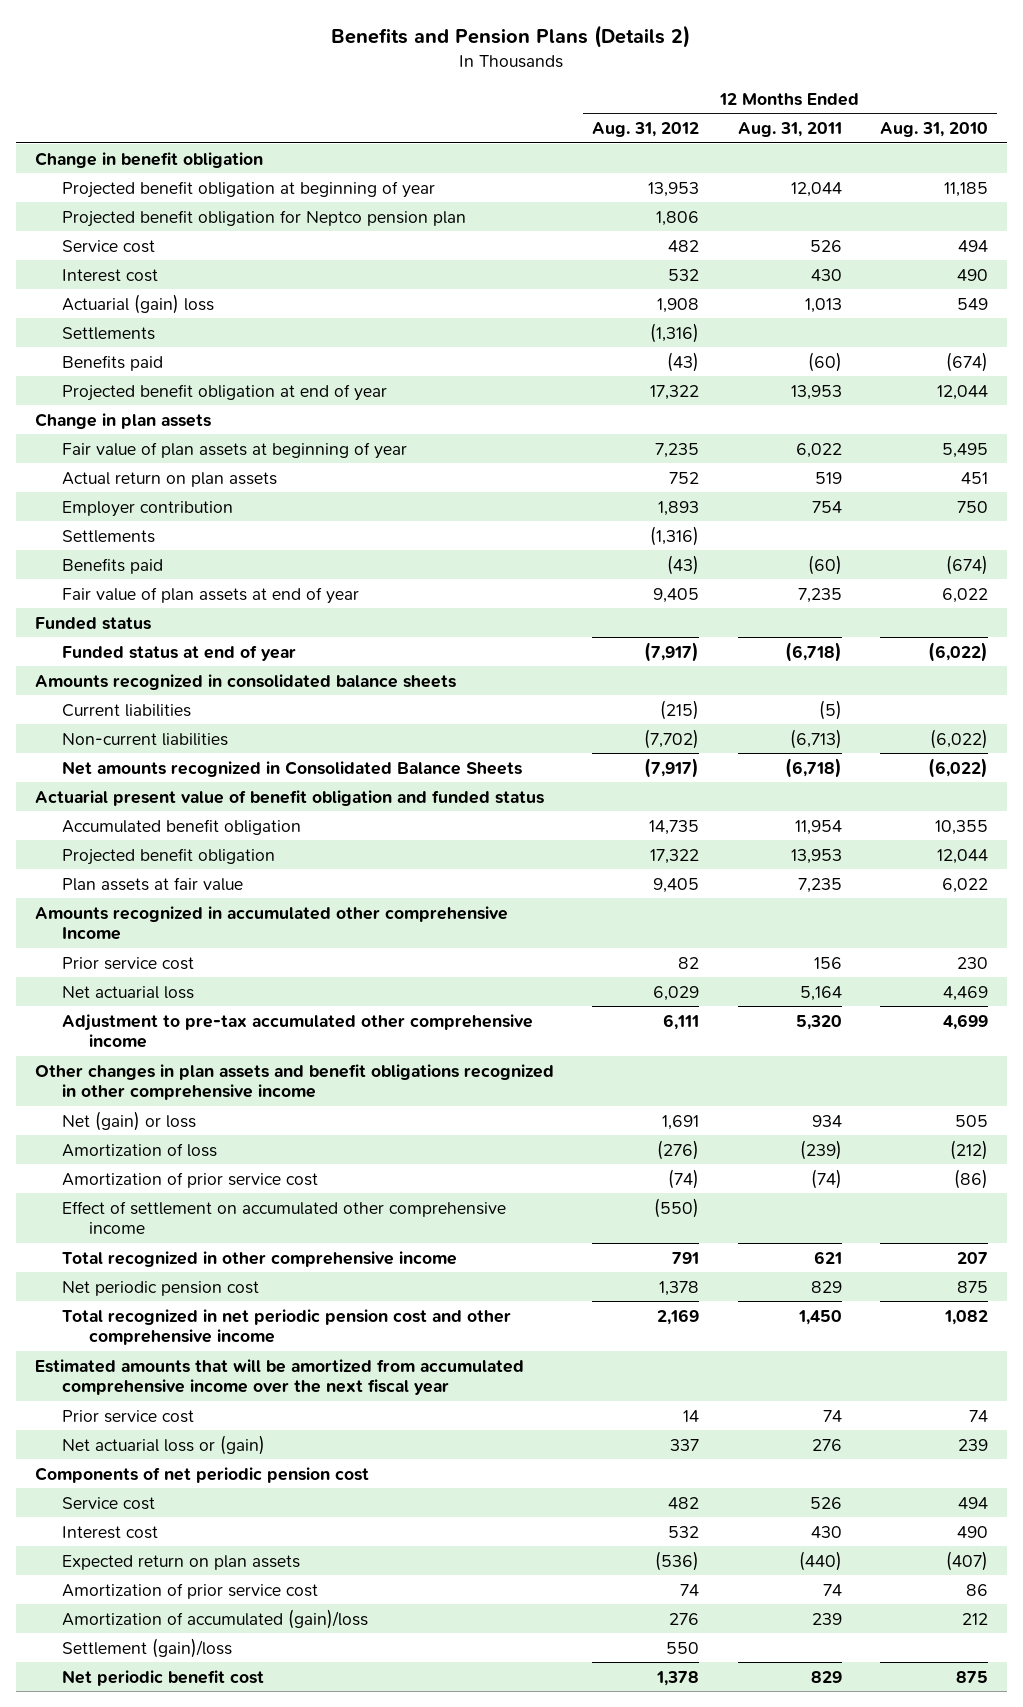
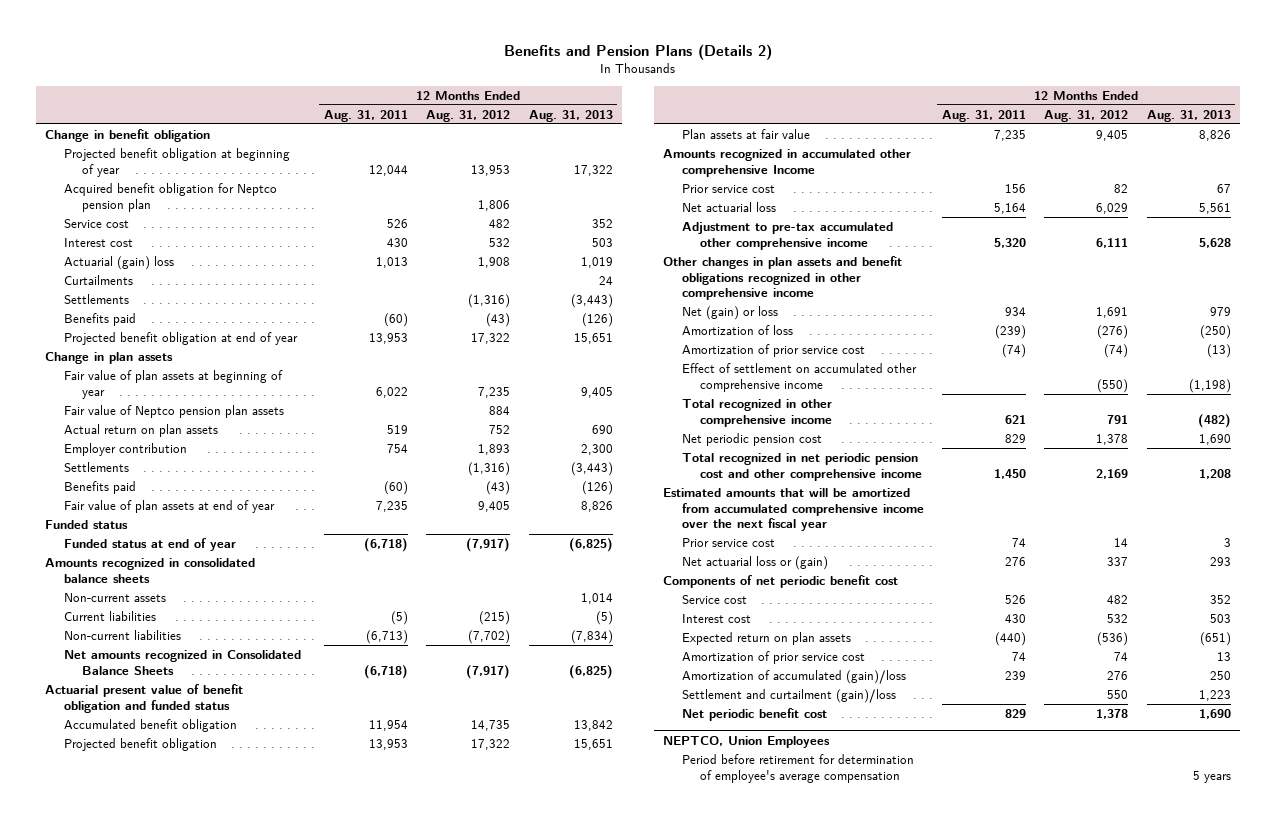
[879,122,988,138] Aug. 31, 2010 -> none
none -> [528,109,613,122] Aug. 31, 2013
[62,209,467,227] Projected benefit obligation for Neptco pension plan -> [63,182,277,212] Acquired benefit obligation for Neptco pension plan
none -> [63,274,133,285] Curtailments
none -> [63,404,284,418] Fair value of Neptco pension plan assets
none -> [63,592,166,602] Non-current assets
[35,1466,370,1483] Components of net periodic pension cost -> [663,574,899,588] Components of net periodic benefit cost
[62,1637,233,1658] Settlement (gain)/loss -> [681,688,896,703] Settlement and curtailment (gain)/loss
none -> [663,735,831,748] NEPTCO, Union Employees
none -> [681,753,914,783] Period before retirement for determination of employee's average compensation

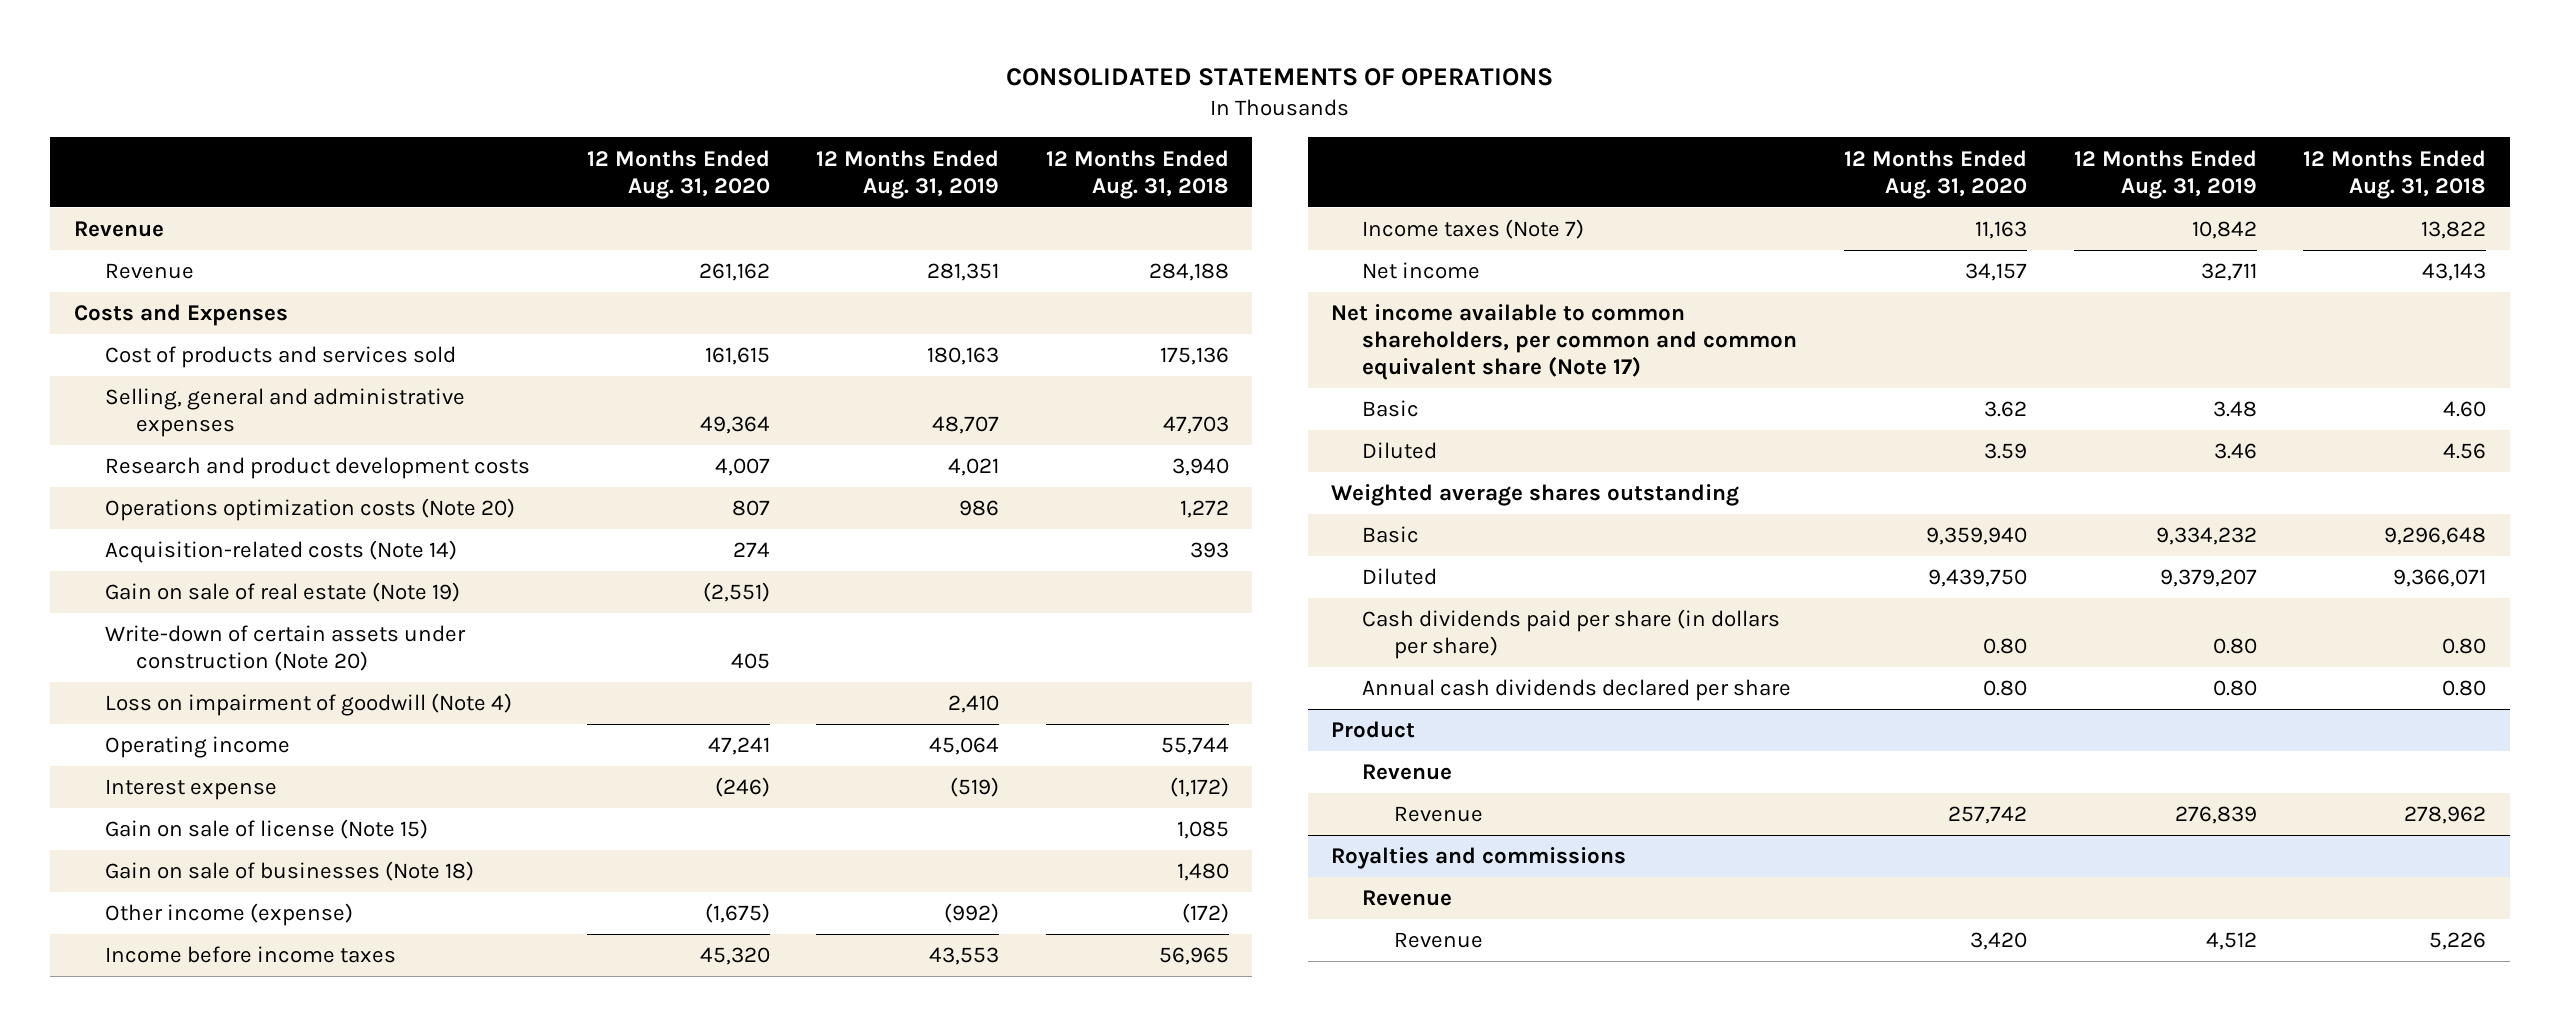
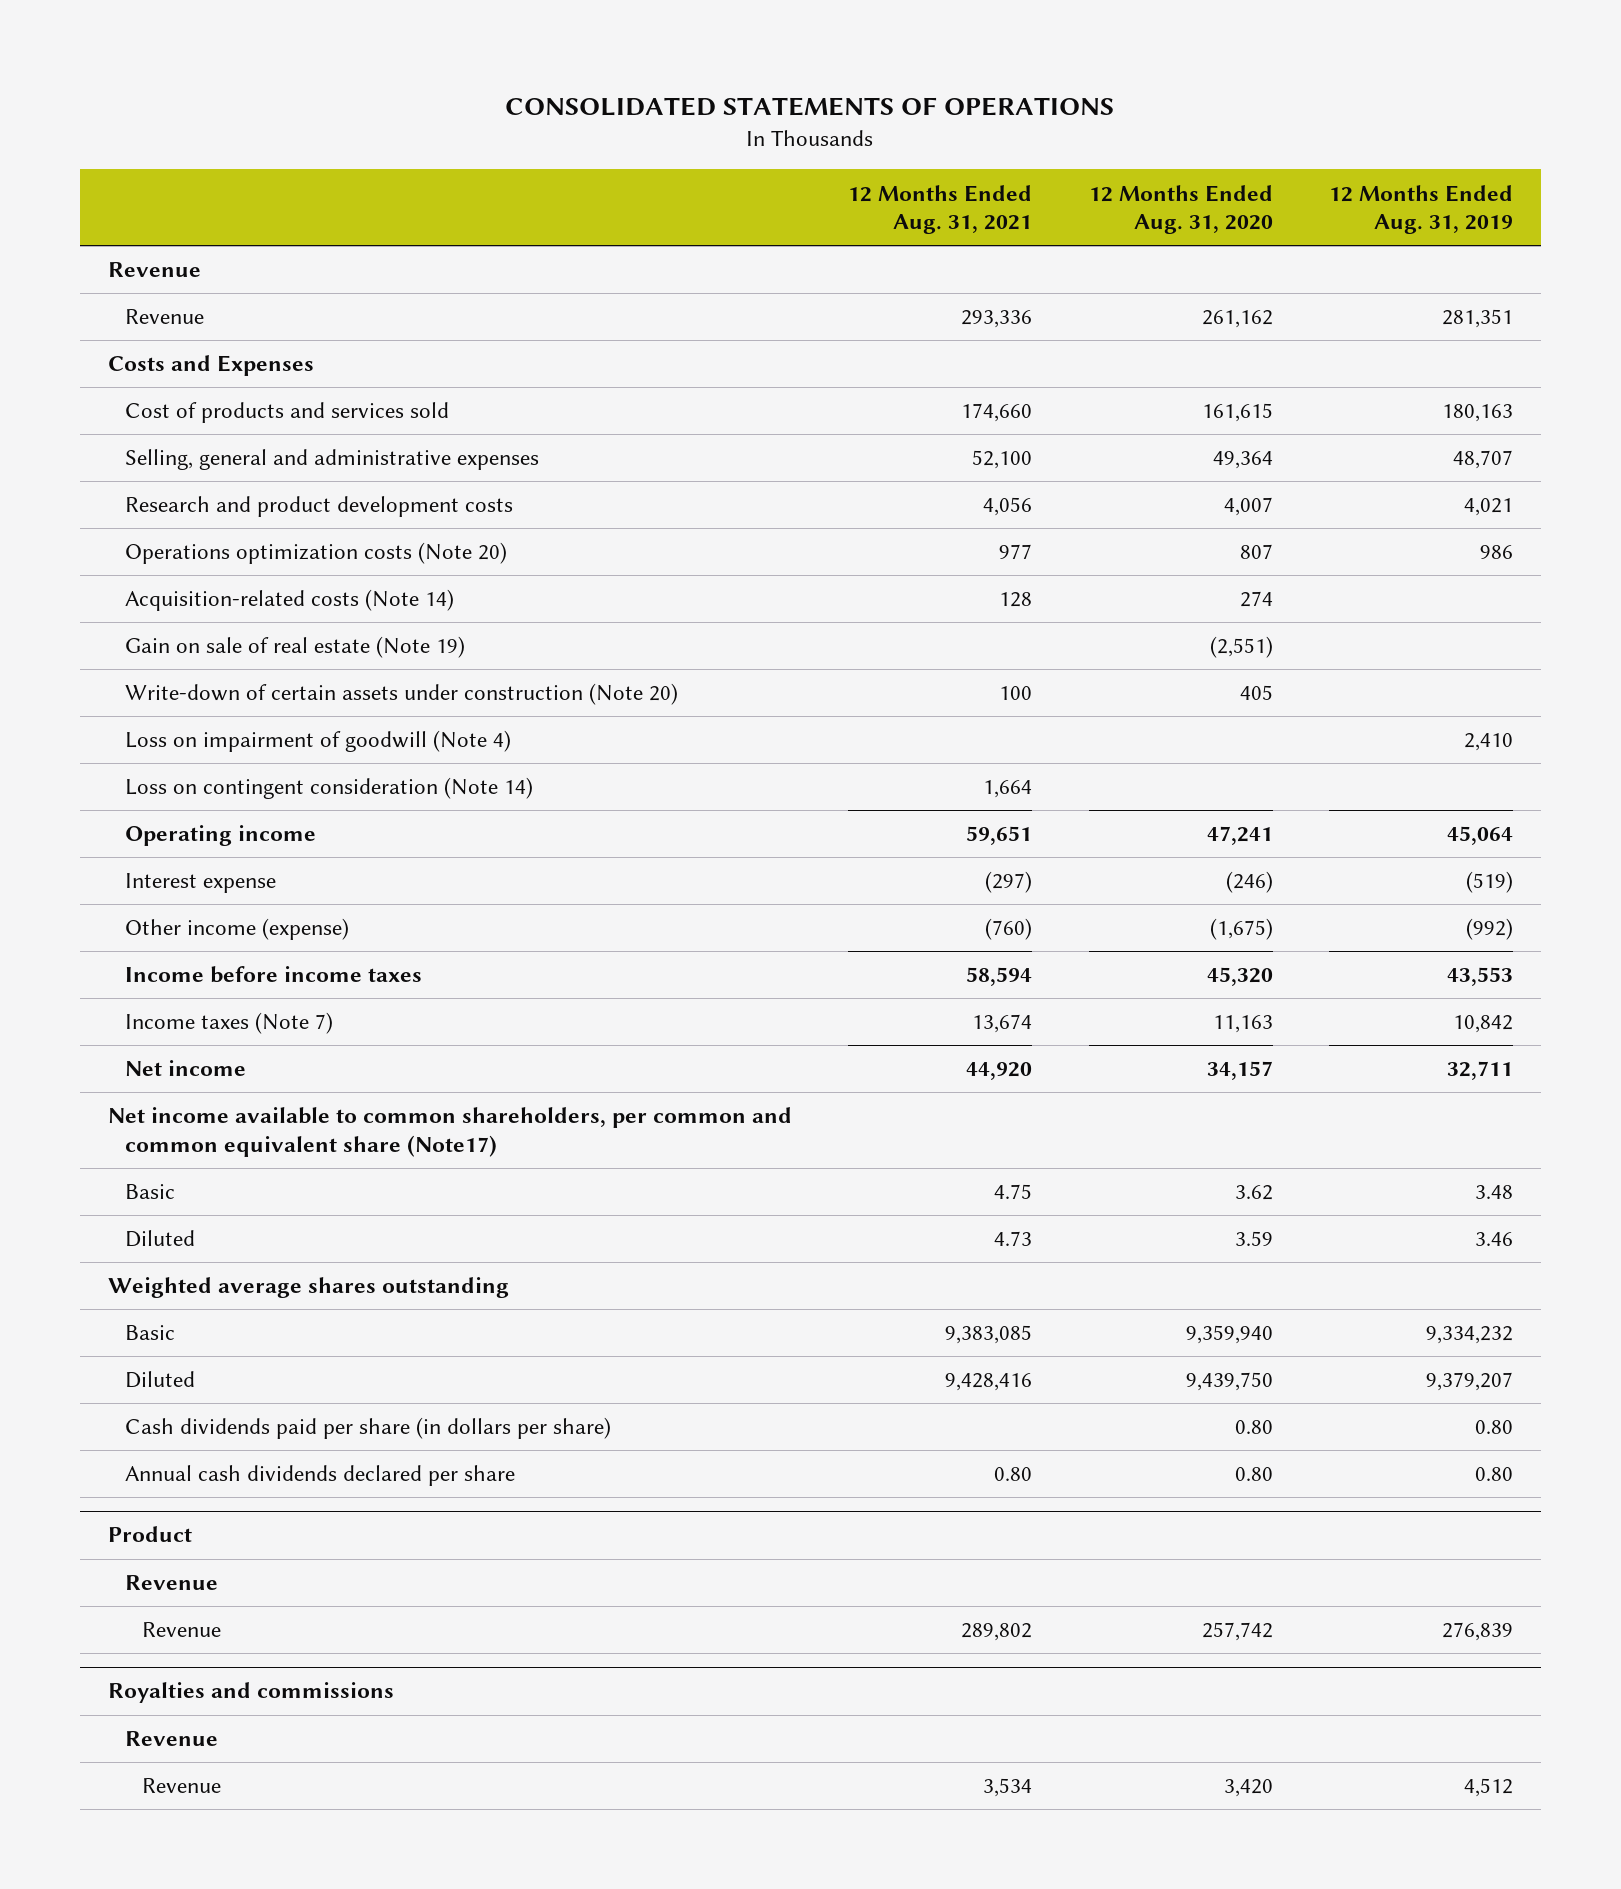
[1045,149,1229,199] 12 Months Ended Aug. 31, 2018 -> none
none -> [848,184,1033,235] 12 Months Ended Aug. 31, 2021
none -> [124,777,533,800] Loss on contingent consideration (Note 14)
[104,819,428,840] Gain on sale of license (Note 15) -> none
[104,861,474,882] Gain on sale of businesses (Note 18) -> none
[1331,304,1798,381] Net income available to common shareholders, per common and common equivalent share (Note 17) -> [107,1107,792,1157] Net income available to common shareholders, per common and common equivalent share (Note17)

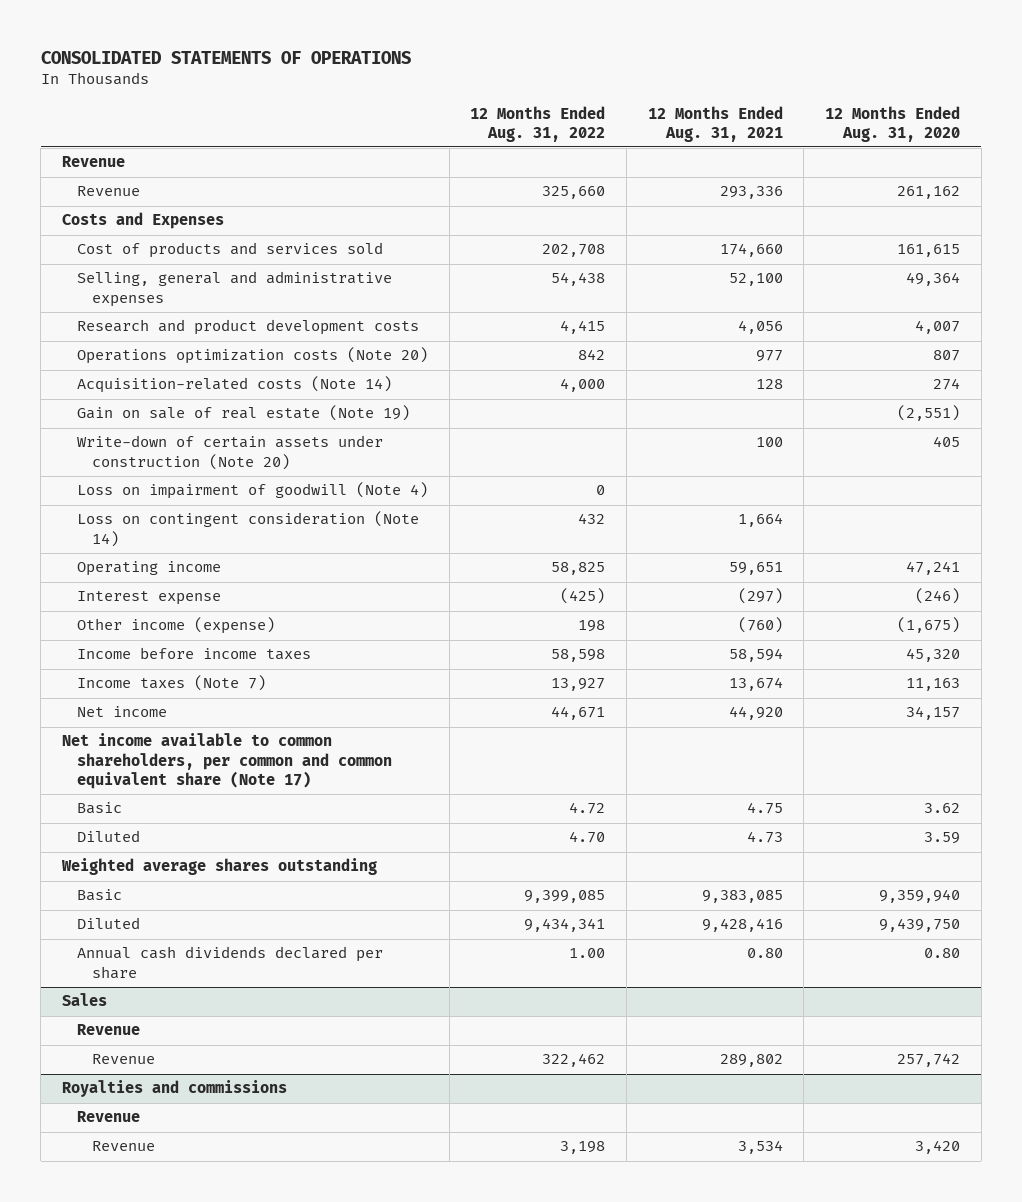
[1329,184,1514,235] 12 Months Ended Aug. 31, 2019 -> none
none -> [470,105,606,142] 12 Months Ended Aug. 31, 2022
[107,1107,792,1157] Net income available to common shareholders, per common and common equivalent share (Note17) -> [62,733,393,789] Net income available to common shareholders, per common and common equivalent share (Note 17)
[124,1417,611,1440] Cash dividends paid per share (in dollars per share) -> none
[107,1526,192,1543] Product -> [62,993,108,1007] Sales

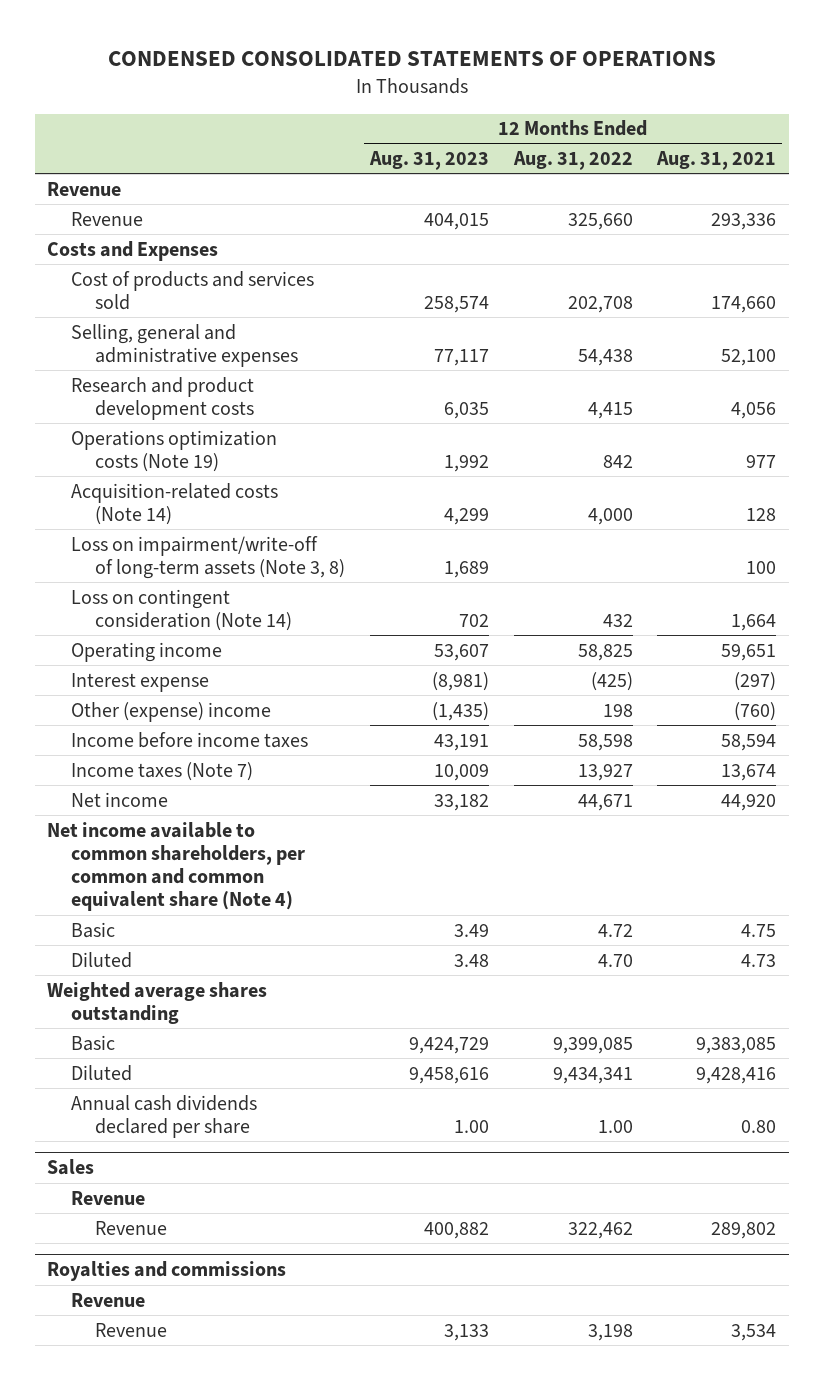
[40,51,411,65] CONSOLIDATED STATEMENTS OF OPERATIONS -> [107,51,716,67] CONDENSED CONSOLIDATED STATEMENTS OF OPERATIONS
[824,105,960,142] 12 Months Ended Aug. 31, 2020 -> none
none -> [369,151,490,171] Aug. 31, 2023
[77,347,429,365] Operations optimization costs (Note 20) -> [71,429,278,472] Operations optimization costs (Note 19)
[77,405,411,422] Gain on sale of real estate (Note 19) -> none
[77,435,384,470] Write-down of certain assets under construction (Note 20) -> none
[77,482,429,500] Loss on impairment of goodwill (Note 4) -> none
none -> [71,535,346,579] Loss on impairment/write-off of long-term assets (Note 3, 8)
[77,617,276,635] Other income (expense) -> [71,701,272,722] Other (expense) income
[62,733,393,789] Net income available to common shareholders, per common and common equivalent share (Note 17) -> [47,821,306,912] Net income available to common shareholders, per common and common equivalent share (Note 4)

